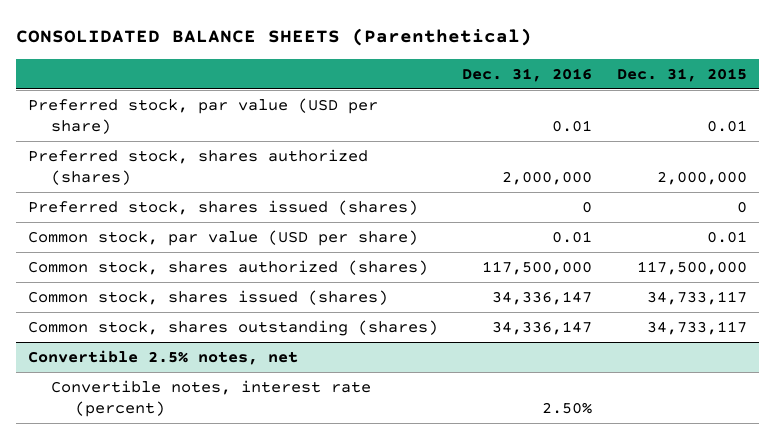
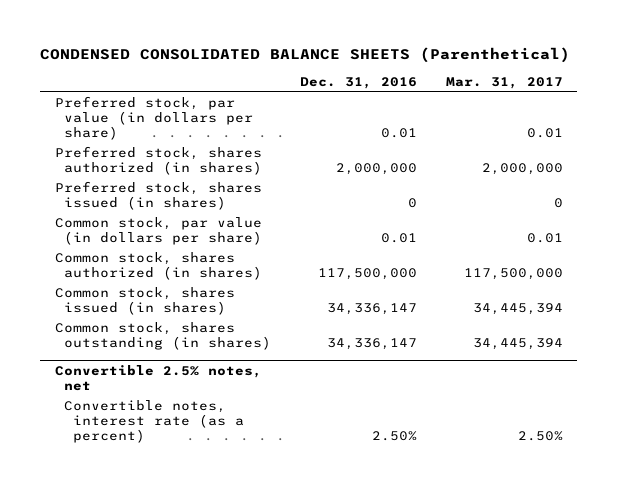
[15,27,532,46] CONSOLIDATED BALANCE SHEETS (Parenthetical) -> [40,47,571,64] CONDENSED CONSOLIDATED BALANCE SHEETS (Parenthetical)
[616,67,747,82] Dec. 31, 2015 -> none
none -> [445,76,563,89] Mar. 31, 2017
[27,98,378,134] Preferred stock, par value (USD per share) -> [54,96,253,141] Preferred stock, par value (in dollars per share)
[27,149,368,185] Preferred stock, shares authorized (shares) -> [54,146,262,176] Preferred stock, shares authorized (in shares)
[27,200,418,216] Preferred stock, shares issued (shares) -> [54,181,262,211] Preferred stock, shares issued (in shares)
[27,230,418,247] Common stock, par value (USD per share) -> [54,217,262,246] Common stock, par value (in dollars per share)
[27,260,428,276] Common stock, shares authorized (shares) -> [54,252,262,281] Common stock, shares authorized (in shares)
[27,290,388,306] Common stock, shares issued (shares) -> [54,287,235,316] Common stock, shares issued (in shares)
[27,320,438,337] Common stock, shares outstanding (shares) -> [54,322,271,351] Common stock, shares outstanding (in shares)
[51,380,372,417] Convertible notes, interest rate (percent) -> [63,400,245,444] Convertible notes, interest rate (as a percent)

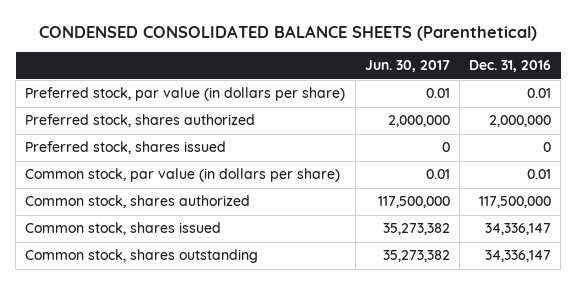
[445,76,563,89] Mar. 31, 2017 -> none
none -> [364,60,450,73] Jun. 30, 2017
[54,146,262,176] Preferred stock, shares authorized (in shares) -> [25,114,256,128] Preferred stock, shares authorized
[54,181,262,211] Preferred stock, shares issued (in shares) -> [25,141,227,155] Preferred stock, shares issued
[54,364,262,391] Convertible 2.5% notes, net -> none
[63,400,245,444] Convertible notes, interest rate (as a percent) -> none
[54,252,262,281] Common stock, shares authorized (in shares) -> [25,195,251,209] Common stock, shares authorized
[54,287,235,316] Common stock, shares issued (in shares) -> [25,222,222,236] Common stock, shares issued
[54,322,271,351] Common stock, shares outstanding (in shares) -> [25,249,259,264] Common stock, shares outstanding

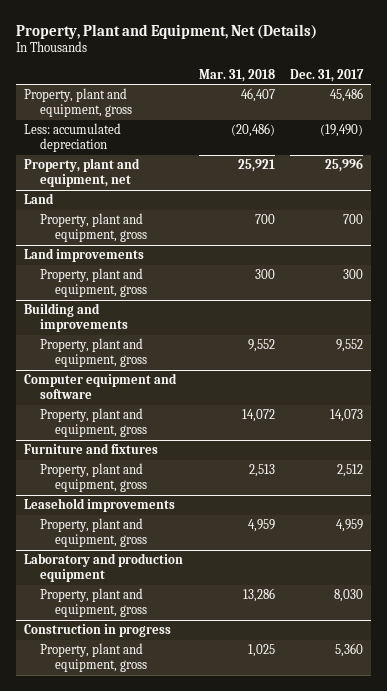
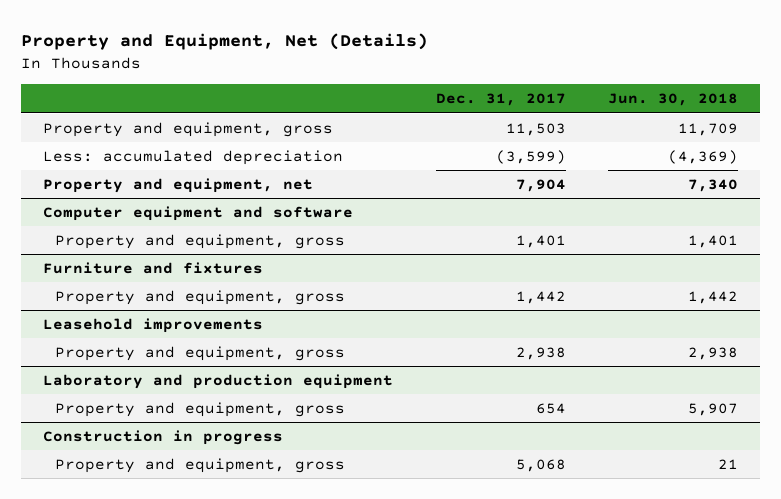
[16,23,318,39] Property, Plant and Equipment, Net (Details) -> [21,33,429,51] Property and Equipment, Net (Details)
[198,68,275,82] Mar. 31, 2018 -> none
none -> [608,93,739,107] Jun. 30, 2018
[24,193,55,205] Land -> none
[39,213,148,242] Property, plant and equipment, gross -> none
[24,248,145,263] Land improvements -> none
[39,268,148,297] Property, plant and equipment, gross -> none
[24,303,128,332] Building and improvements -> none
[39,338,148,367] Property, plant and equipment, gross -> none
[24,88,132,117] Property, plant and equipment, gross -> [42,121,333,137] Property and equipment, gross
[330,88,364,103] 45,486 -> [505,122,566,136] 11,503
[320,124,364,138] (19,490) -> [495,149,566,164] (3,599)
[24,158,141,187] Property, plant and equipment, net -> [42,177,313,193] Property and equipment, net
[325,158,364,173] 25,996 -> [515,178,566,192] 7,904
[39,408,148,437] Property, plant and equipment, gross -> [55,233,346,249] Property and equipment, gross
[330,409,364,423] 14,073 -> [515,234,566,248] 1,401
[39,463,148,492] Property, plant and equipment, gross -> [55,289,346,305] Property and equipment, gross
[337,464,364,478] 2,512 -> [515,290,566,304] 1,442
[39,518,148,547] Property, plant and equipment, gross -> [55,345,346,361] Property and equipment, gross
[336,519,364,533] 4,959 -> [515,346,566,360] 2,938
[39,588,148,617] Property, plant and equipment, gross -> [55,401,346,417] Property and equipment, gross
[334,589,364,603] 8,030 -> [535,402,566,414] 654
[39,643,148,672] Property, plant and equipment, gross -> [55,457,346,473] Property and equipment, gross
[335,643,364,658] 5,360 -> [515,458,566,472] 5,068

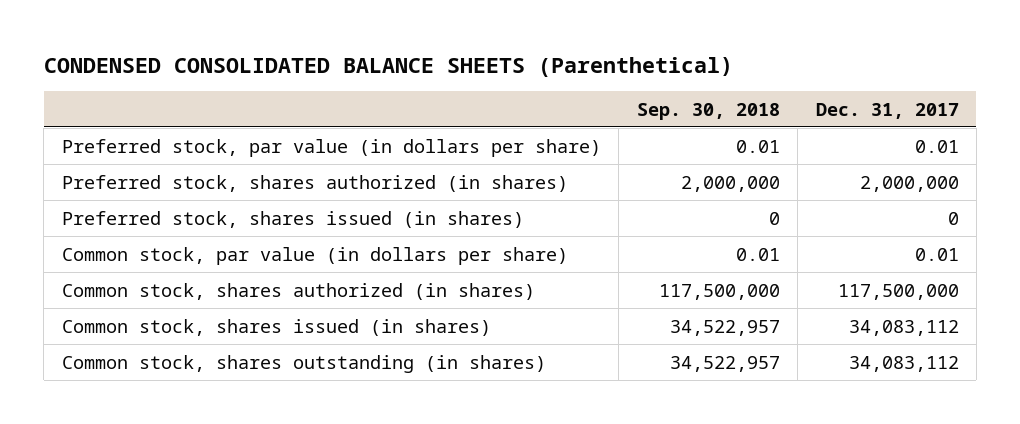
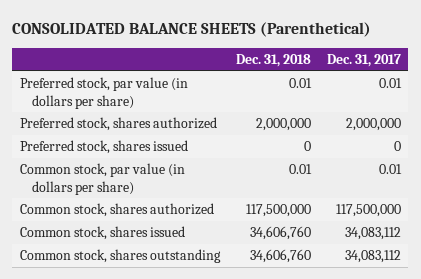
[43,56,733,77] CONDENSED CONSOLIDATED BALANCE SHEETS (Parenthetical) -> [12,22,372,38] CONSOLIDATED BALANCE SHEETS (Parenthetical)
[636,102,780,120] Sep. 30, 2018 -> none
none -> [235,54,311,68] Dec. 31, 2018
[61,174,568,192] Preferred stock, shares authorized (in shares) -> [20,117,218,132] Preferred stock, shares authorized
[61,210,524,228] Preferred stock, shares issued (in shares) -> [20,140,189,155] Preferred stock, shares issued
[61,282,535,300] Common stock, shares authorized (in shares) -> [20,203,215,218] Common stock, shares authorized
[61,318,491,336] Common stock, shares issued (in shares) -> [20,226,186,241] Common stock, shares issued
[61,354,546,373] Common stock, shares outstanding (in shares) -> [20,249,222,264] Common stock, shares outstanding

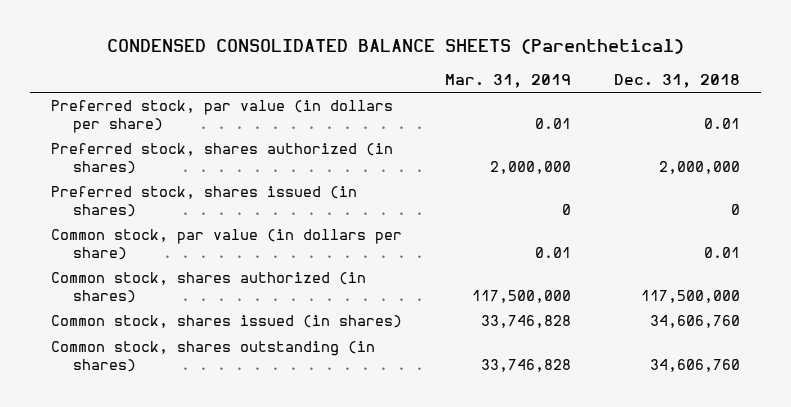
[12,22,372,38] CONSOLIDATED BALANCE SHEETS (Parenthetical) -> [106,39,684,55] CONDENSED CONSOLIDATED BALANCE SHEETS (Parenthetical)
[326,54,401,68] Dec. 31, 2017 -> none
none -> [445,73,572,88] Mar. 31, 2019
[20,117,218,132] Preferred stock, shares authorized -> [51,143,394,174] Preferred stock, shares authorized (in shares)
[20,140,189,155] Preferred stock, shares issued -> [51,186,358,217] Preferred stock, shares issued (in shares)
[20,203,215,218] Common stock, shares authorized -> [51,272,367,303] Common stock, shares authorized (in shares)
[20,226,186,241] Common stock, shares issued -> [51,315,403,329] Common stock, shares issued (in shares)
[20,249,222,264] Common stock, shares outstanding -> [51,341,376,372] Common stock, shares outstanding (in shares)

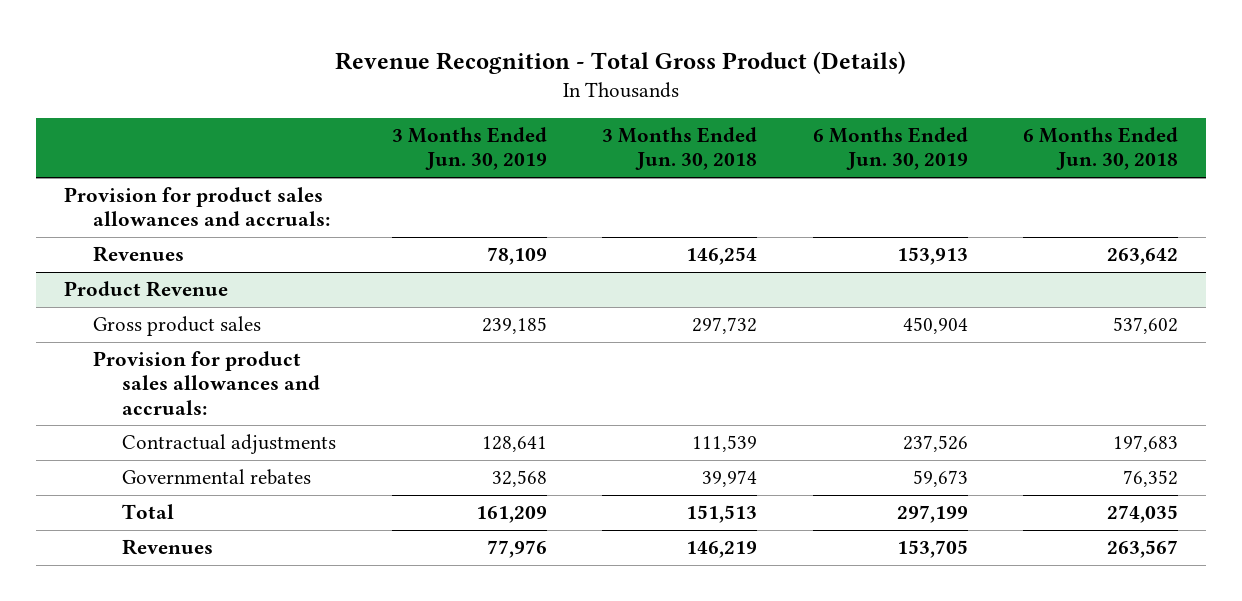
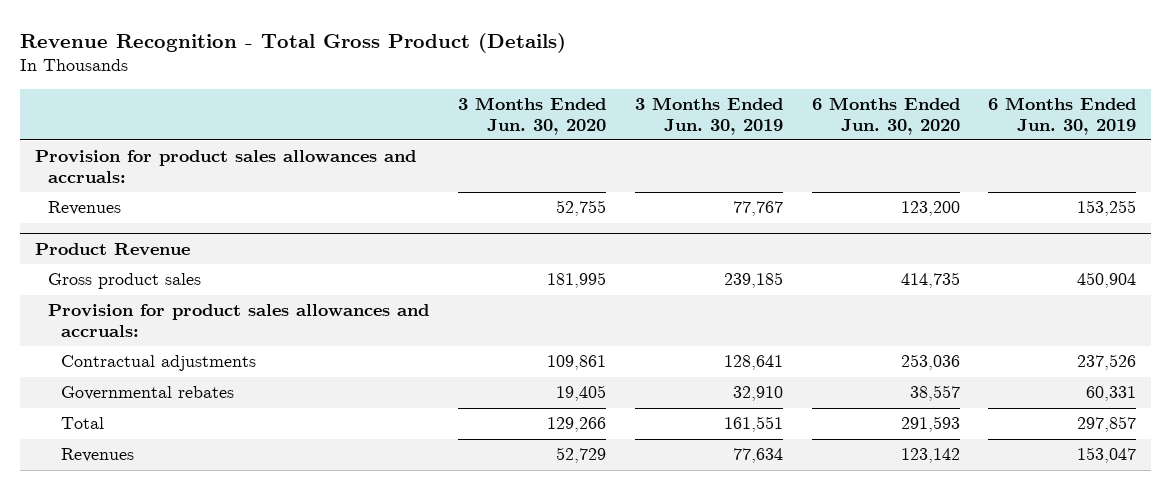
[602,127,758,171] 3 Months Ended Jun. 30, 2018 -> none
[1023,127,1179,171] 6 Months Ended Jun. 30, 2018 -> none
none -> [457,97,606,135] 3 Months Ended Jun. 30, 2020
none -> [811,97,960,135] 6 Months Ended Jun. 30, 2020
[486,247,547,266] 78,109 -> [732,201,783,217] 77,767
[896,247,968,266] 153,913 -> [1077,200,1137,217] 153,255
[491,470,547,488] 32,568 -> [732,386,783,402] 32,910
[912,470,968,488] 59,673 -> [1086,386,1137,402] 60,331
[475,506,547,524] 161,209 -> [723,416,783,433] 161,551
[896,505,968,524] 297,199 -> [1077,416,1137,433] 297,857
[486,540,547,559] 77,976 -> [732,448,783,464] 77,634
[896,540,968,559] 153,705 -> [1077,447,1137,464] 153,047

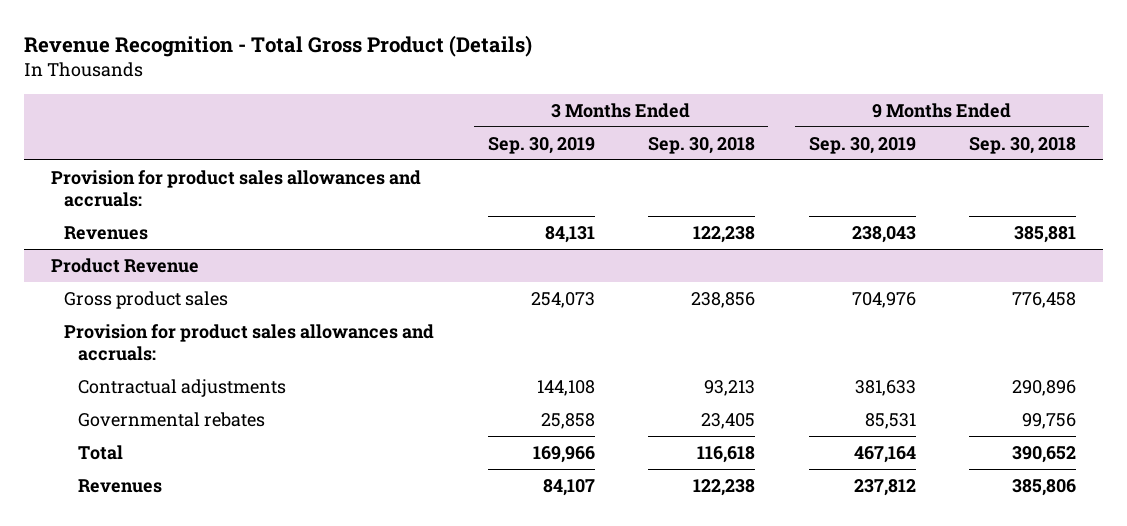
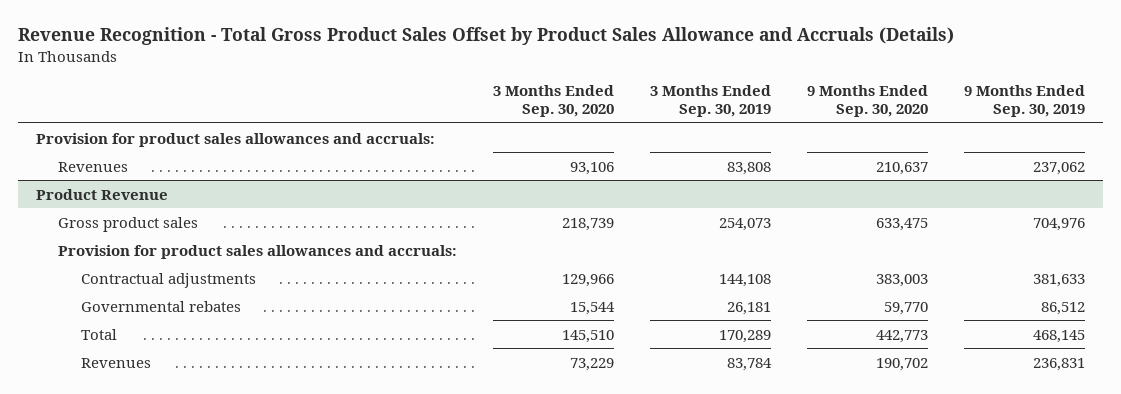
[23,34,532,57] Revenue Recognition - Total Gross Product (Details) -> [17,27,954,46] Revenue Recognition - Total Gross Product Sales Offset by Product Sales Allowance and Accruals (Details)
[648,136,756,154] Sep. 30, 2018 -> none
[968,136,1076,154] Sep. 30, 2018 -> none
none -> [493,85,615,118] 3 Months Ended Sep. 30, 2020
none -> [807,85,929,118] 9 Months Ended Sep. 30, 2020
[544,225,595,243] 84,131 -> [727,161,772,175] 83,808
[851,225,916,243] 238,043 -> [1032,161,1085,175] 237,062
[540,412,595,429] 25,858 -> [727,301,772,315] 26,181
[864,412,916,429] 85,531 -> [1040,301,1085,315] 86,512
[532,445,595,463] 169,966 -> [719,329,772,343] 170,289
[853,445,916,463] 467,164 -> [1032,329,1085,343] 468,145
[542,478,595,496] 84,107 -> [727,357,773,371] 83,784
[853,478,916,496] 237,812 -> [1032,357,1085,371] 236,831

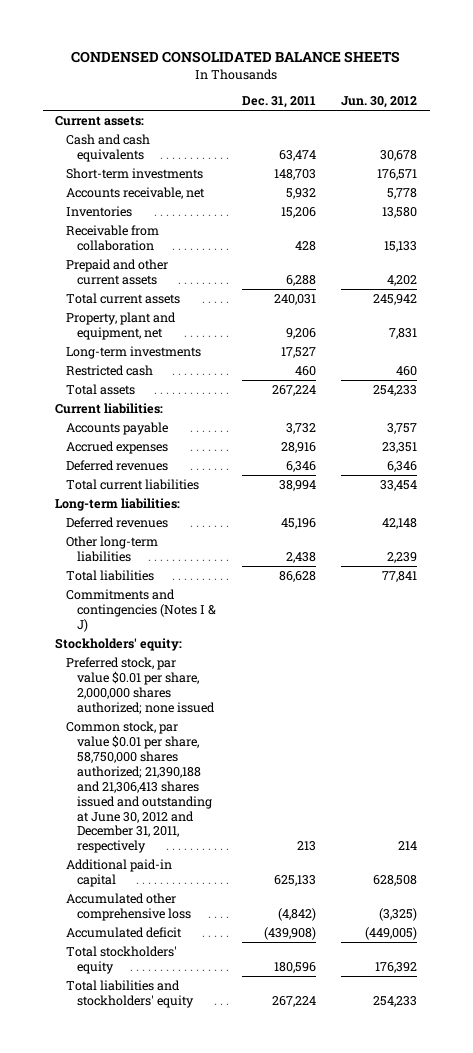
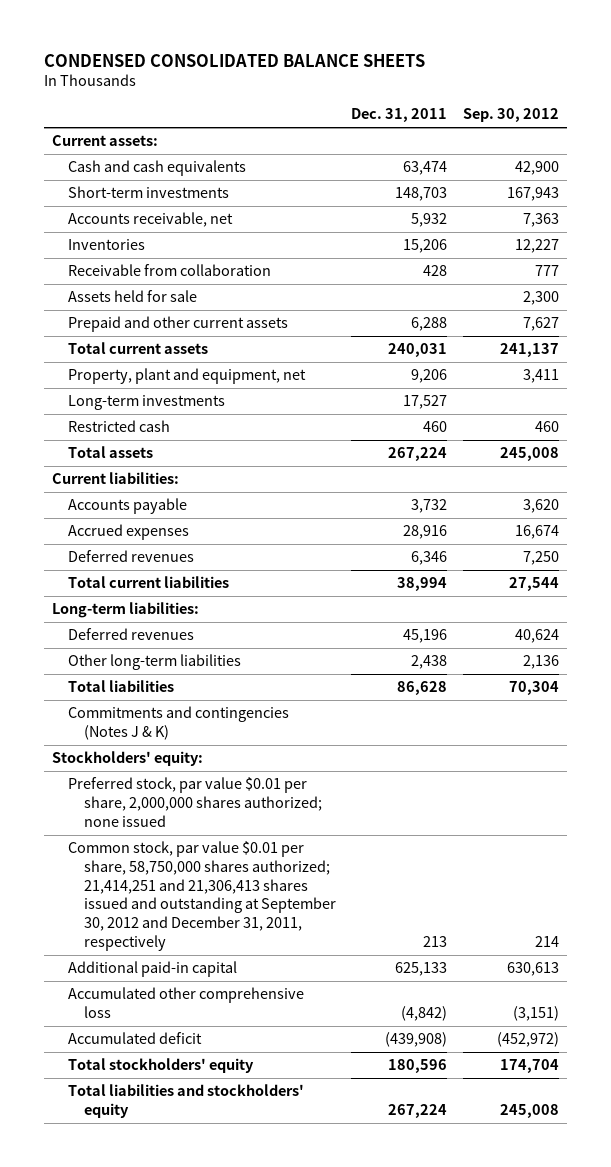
[341,95,418,108] Jun. 30, 2012 -> none
none -> [463,108,560,123] Sep. 30, 2012
none -> [67,290,197,303] Assets held for sale
[66,588,217,632] Commitments and contingencies (Notes I & J) -> [67,706,289,741] Commitments and contingencies (Notes J & K)
[66,720,213,854] Common stock, par value $0.01 per share, 58,750,000 shares authorized; 21,390,188 and 21,306,413 shares issued and outstanding at June 30, 2012 and December 31, 2011, respectively -> [67,841,336,951] Common stock, par value $0.01 per share, 58,750,000 shares authorized; 21,414,251 and 21,306,413 shares issued and outstanding at September 30, 2012 and December 31, 2011, respectively

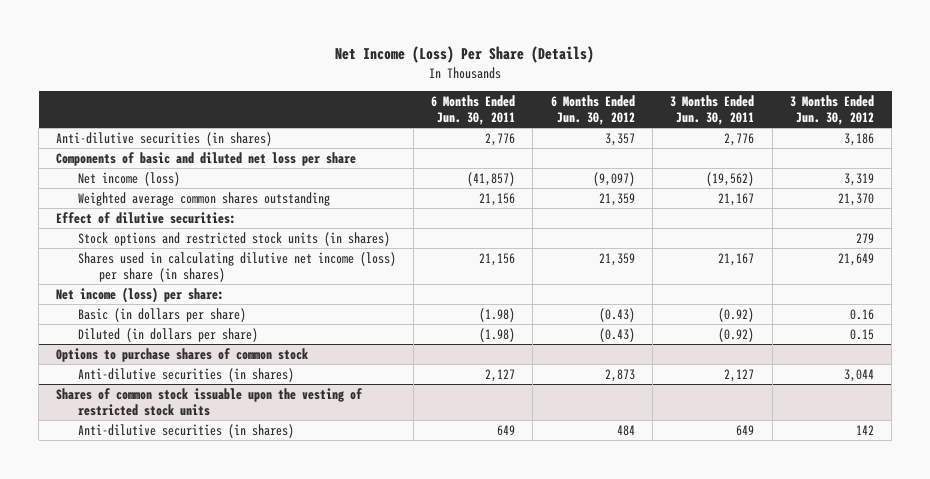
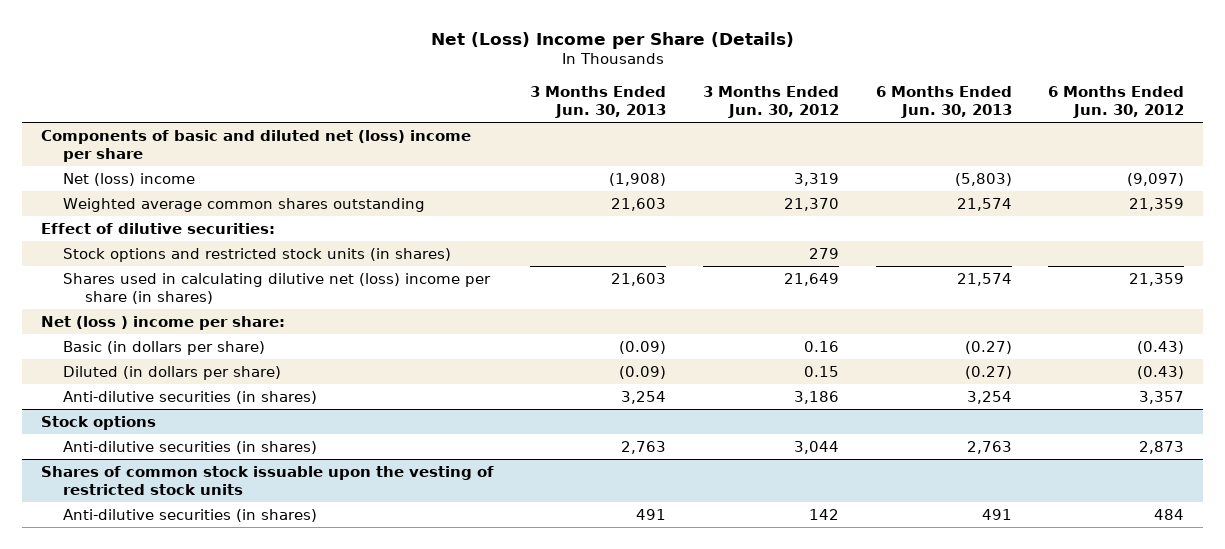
[335,46,595,64] Net Income (Loss) Per Share (Details) -> [430,31,794,49] Net (Loss) Income per Share (Details)
[431,94,516,125] 6 Months Ended Jun. 30, 2011 -> none
[670,94,755,125] 3 Months Ended Jun. 30, 2011 -> none
none -> [530,85,667,118] 3 Months Ended Jun. 30, 2013
none -> [875,85,1012,118] 6 Months Ended Jun. 30, 2013
[56,151,357,166] Components of basic and diluted net loss per share -> [40,129,471,163] Components of basic and diluted net (loss) income per share
[77,171,180,186] Net income (loss) -> [62,172,195,186] Net (loss) income
[77,251,396,282] Shares used in calculating dilutive net income (loss) per share (in shares) -> [62,272,491,305] Shares used in calculating dilutive net (loss) income per share (in shares)
[56,286,225,303] Net income (loss) per share: -> [40,315,285,330] Net (loss ) income per share:
[56,347,309,362] Options to purchase shares of common stock -> none
[56,131,273,146] Anti-dilutive securities (in shares) -> [62,390,317,404] Anti-dilutive securities (in shares)
none -> [40,415,156,430] Stock options

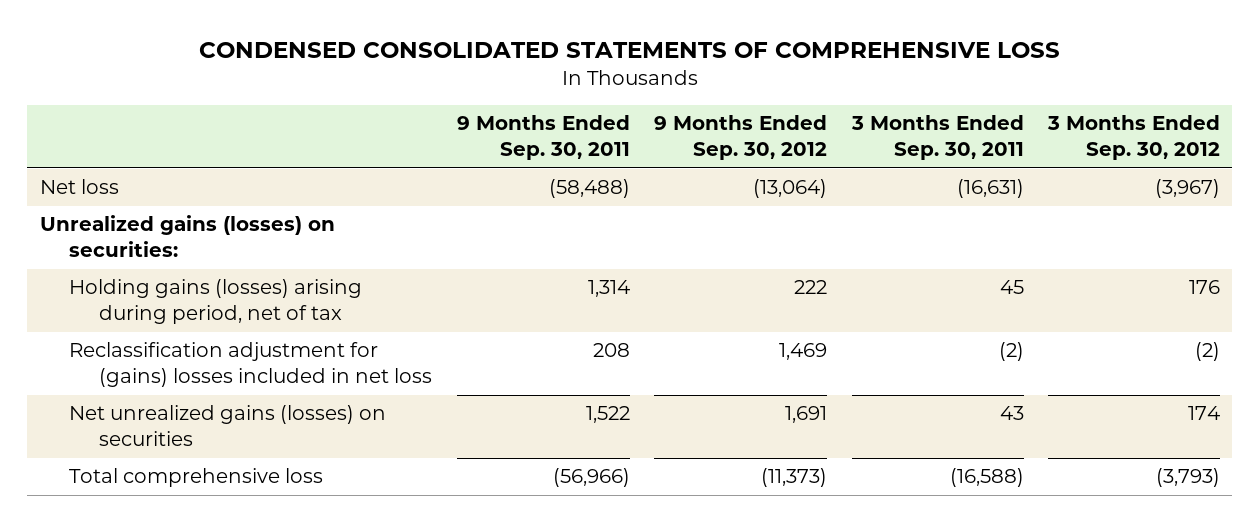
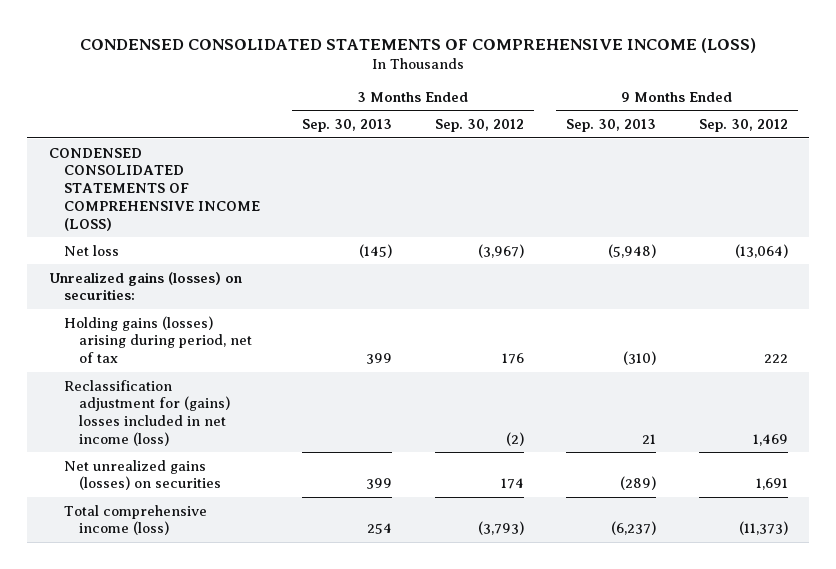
[198,42,1060,59] CONDENSED CONSOLIDATED STATEMENTS OF COMPREHENSIVE LOSS -> [80,37,757,53] CONDENSED CONSOLIDATED STATEMENTS OF COMPREHENSIVE INCOME (LOSS)
[456,115,630,161] 9 Months Ended Sep. 30, 2011 -> none
[850,115,1024,161] 3 Months Ended Sep. 30, 2011 -> none
none -> [302,119,393,133] Sep. 30, 2013
none -> [566,119,657,133] Sep. 30, 2013
none -> [48,147,261,231] CONDENSED CONSOLIDATED STATEMENTS OF COMPREHENSIVE INCOME (LOSS)
[69,342,433,388] Reclassification adjustment for (gains) losses included in net loss -> [64,379,231,446] Reclassification adjustment for (gains) losses included in net income (loss)
[69,468,324,488] Total comprehensive loss -> [64,504,208,536] Total comprehensive income (loss)

